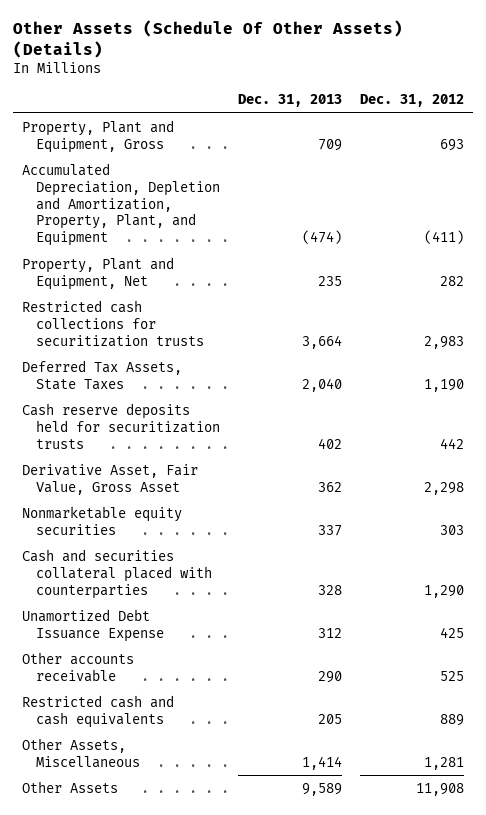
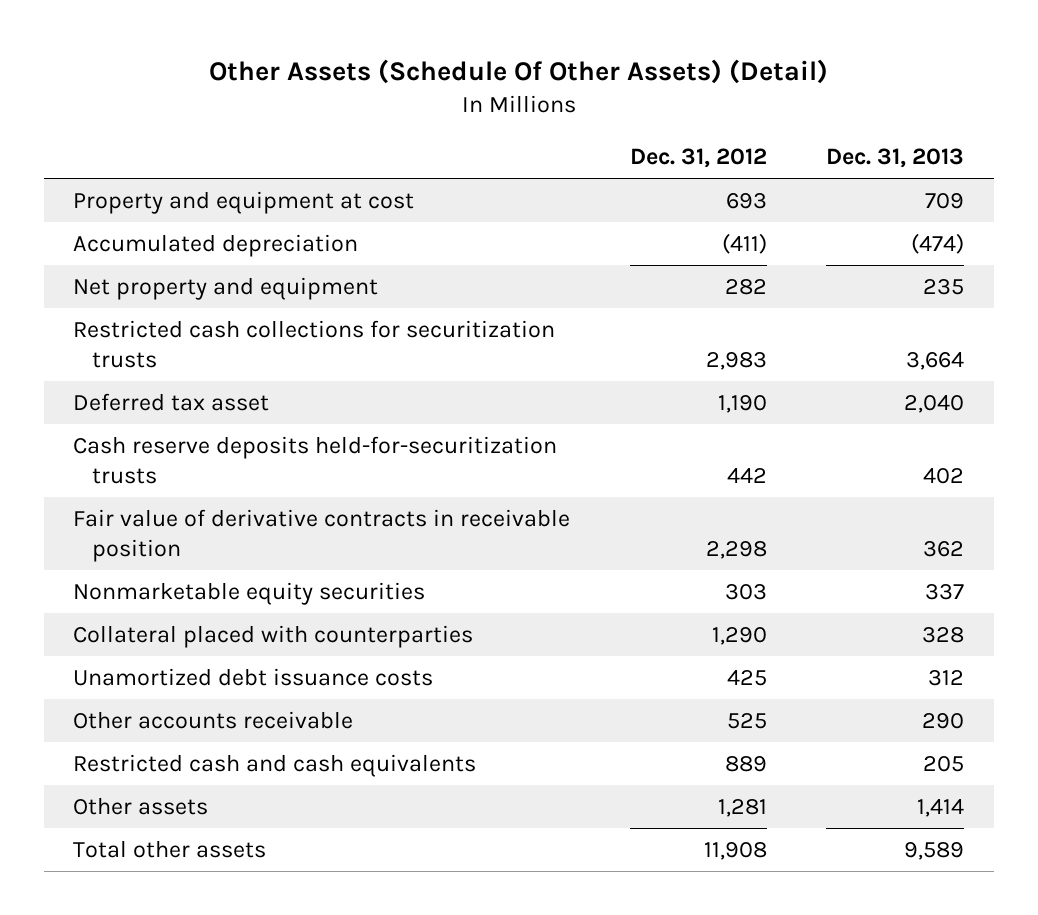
[13,19,404,58] Other Assets (Schedule Of Other Assets) (Details) -> [208,59,828,85] Other Assets (Schedule Of Other Assets) (Detail)
[22,120,175,153] Property, Plant and Equipment, Gross -> [73,190,415,214] Property and equipment at cost
[22,163,220,247] Accumulated Depreciation, Depletion and Amortization, Property, Plant, and Equipment -> [73,233,359,257] Accumulated depreciation
[22,257,175,290] Property, Plant and Equipment, Net -> [73,276,379,300] Net property and equipment
[22,360,183,390] Deferred Tax Assets, State Taxes -> [73,392,270,411] Deferred tax asset
[22,403,220,449] Cash reserve deposits held for securitization trusts -> [73,435,558,484] Cash reserve deposits held-for-securitization trusts
[22,464,199,495] Derivative Asset, Fair Value, Gross Asset -> [73,508,571,562] Fair value of derivative contracts in receivable position
[22,549,212,599] Cash and securities collateral placed with counterparties -> [73,624,474,648] Collateral placed with counterparties
[22,609,164,642] Unamortized Debt Issuance Expense -> [73,667,434,686] Unamortized debt issuance costs
[22,738,140,768] Other Assets, Miscellaneous -> [73,796,209,815] Other assets
[22,781,119,794] Other Assets -> [73,839,267,858] Total other assets

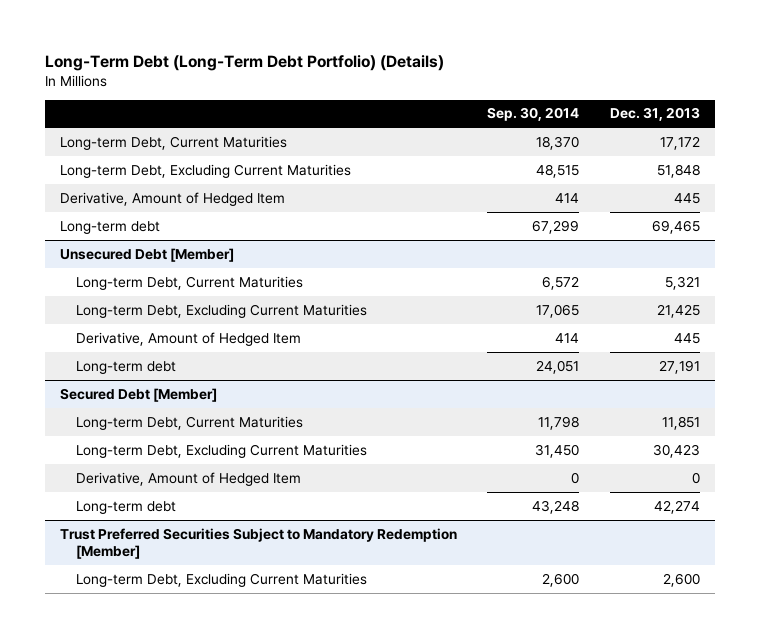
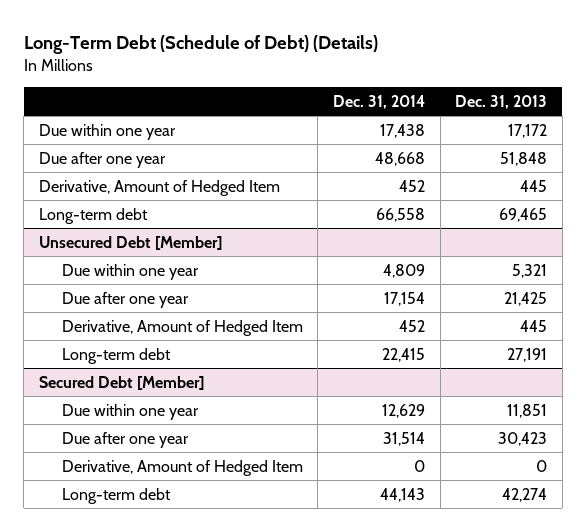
[44,54,444,71] Long-Term Debt (Long-Term Debt Portfolio) (Details) -> [23,34,378,54] Long-Term Debt (Schedule of Debt) (Details)
[487,107,580,122] Sep. 30, 2014 -> none
none -> [332,94,425,109] Dec. 31, 2014
[59,135,287,150] Long-term Debt, Current Maturities -> [38,123,176,140] Due within one year
[59,163,351,178] Long-term Debt, Excluding Current Maturities -> [38,151,166,168] Due after one year
[75,275,303,290] Long-term Debt, Current Maturities -> [61,263,199,280] Due within one year
[75,303,367,318] Long-term Debt, Excluding Current Maturities -> [61,291,189,308] Due after one year
[75,415,303,430] Long-term Debt, Current Maturities -> [61,403,199,420] Due within one year
[75,443,367,458] Long-term Debt, Excluding Current Maturities -> [61,431,189,448] Due after one year
[59,527,457,560] Trust Preferred Securities Subject to Mandatory Redemption [Member] -> none
[75,572,367,587] Long-term Debt, Excluding Current Maturities -> none

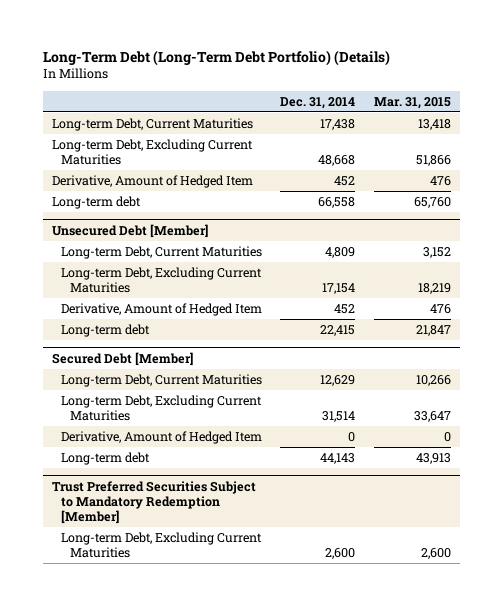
[23,34,378,54] Long-Term Debt (Schedule of Debt) (Details) -> [42,49,390,66] Long-Term Debt (Long-Term Debt Portfolio) (Details)
[455,94,548,109] Dec. 31, 2013 -> none
none -> [373,96,451,109] Mar. 31, 2015
[38,123,176,140] Due within one year -> [51,118,253,132] Long-term Debt, Current Maturities
[38,151,166,168] Due after one year -> [51,139,253,166] Long-term Debt, Excluding Current Maturities
[61,263,199,280] Due within one year -> [60,246,262,260] Long-term Debt, Current Maturities
[61,291,189,308] Due after one year -> [60,267,262,294] Long-term Debt, Excluding Current Maturities
[61,403,199,420] Due within one year -> [60,374,262,388] Long-term Debt, Current Maturities
[61,431,189,448] Due after one year -> [60,395,262,422] Long-term Debt, Excluding Current Maturities
none -> [51,480,256,525] Trust Preferred Securities Subject to Mandatory Redemption [Member]
none -> [60,532,262,559] Long-term Debt, Excluding Current Maturities

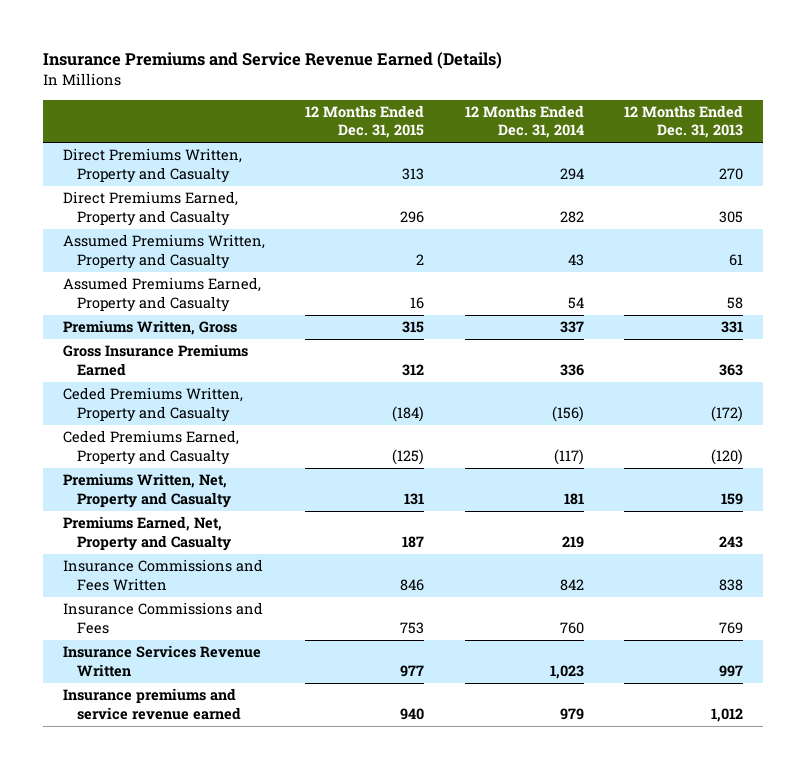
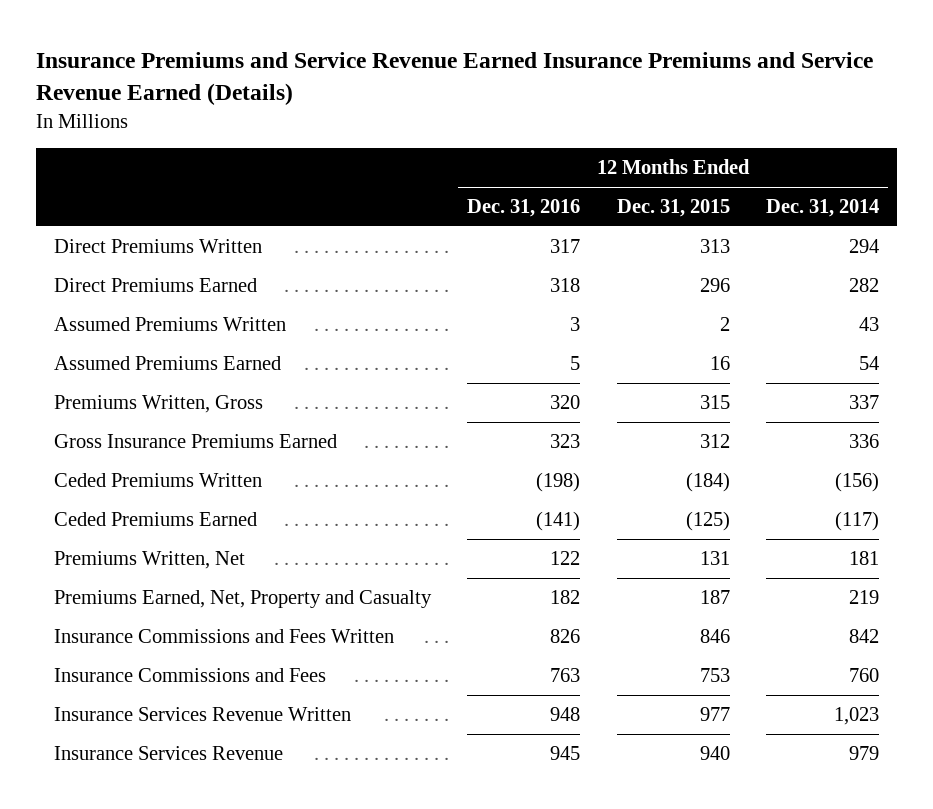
[42,52,502,70] Insurance Premiums and Service Revenue Earned (Details) -> [36,52,874,106] Insurance Premiums and Service Revenue Earned Insurance Premiums and Service Revenue Earned (Details)
[624,104,744,139] 12 Months Ended Dec. 31, 2013 -> none
none -> [467,199,581,218] Dec. 31, 2016
[62,148,242,183] Direct Premiums Written, Property and Casualty -> [54,238,263,253] Direct Premiums Written
[62,191,238,226] Direct Premiums Earned, Property and Casualty -> [54,277,258,292] Direct Premiums Earned
[62,234,265,269] Assumed Premiums Written, Property and Casualty -> [54,316,287,331] Assumed Premiums Written
[62,277,261,312] Assumed Premiums Earned, Property and Casualty -> [54,355,282,370] Assumed Premiums Earned
[62,387,243,422] Ceded Premiums Written, Property and Casualty -> [54,472,263,487] Ceded Premiums Written
[62,430,239,465] Ceded Premiums Earned, Property and Casualty -> [54,511,258,526] Ceded Premiums Earned
[62,473,232,508] Premiums Written, Net, Property and Casualty -> [54,550,246,569] Premiums Written, Net
[62,688,242,720] Insurance premiums and service revenue earned -> [54,745,284,760] Insurance Services Revenue

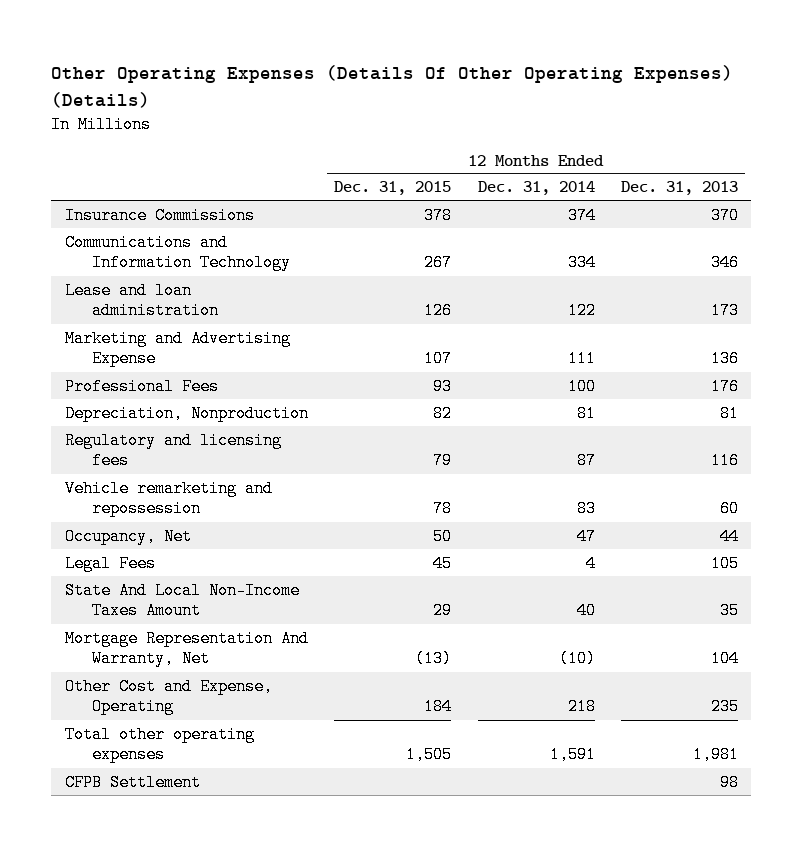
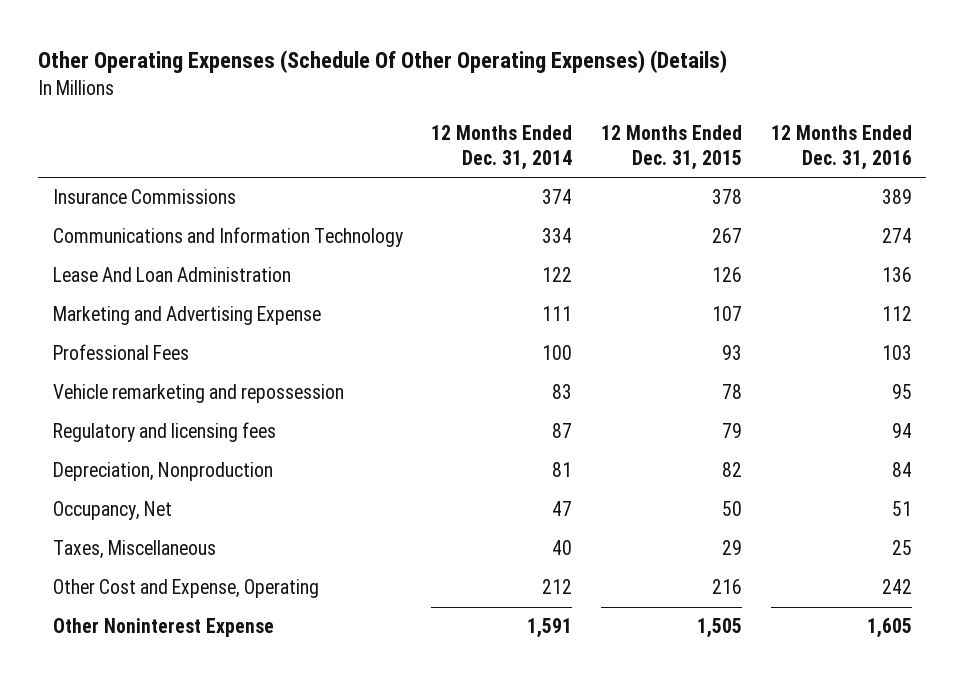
[51,64,734,108] Other Operating Expenses (Details Of Other Operating Expenses) (Details) -> [38,50,728,74] Other Operating Expenses (Schedule Of Other Operating Expenses) (Details)
[621,181,739,196] Dec. 31, 2013 -> none
none -> [770,125,912,170] 12 Months Ended Dec. 31, 2016
[64,281,219,320] Lease and loan administration -> [52,267,291,283] Lease And Loan Administration
[64,431,282,470] Regulatory and licensing fees -> [52,422,276,443] Regulatory and licensing fees
[64,404,309,422] Depreciation, Nonproduction -> [52,462,273,482] Depreciation, Nonproduction
[64,554,156,572] Legal Fees -> none
[64,629,309,668] Mortgage Representation And Warranty, Net -> none
[64,773,201,791] CFPB Settlement -> none
[64,581,300,620] State And Local Non-Income Taxes Amount -> [52,540,216,560] Taxes, Miscellaneous
[424,698,453,716] 184 -> [712,579,743,595] 216
[567,698,596,716] 218 -> [542,579,573,595] 212
[64,725,255,764] Total other operating expenses -> [52,618,274,638] Other Noninterest Expense

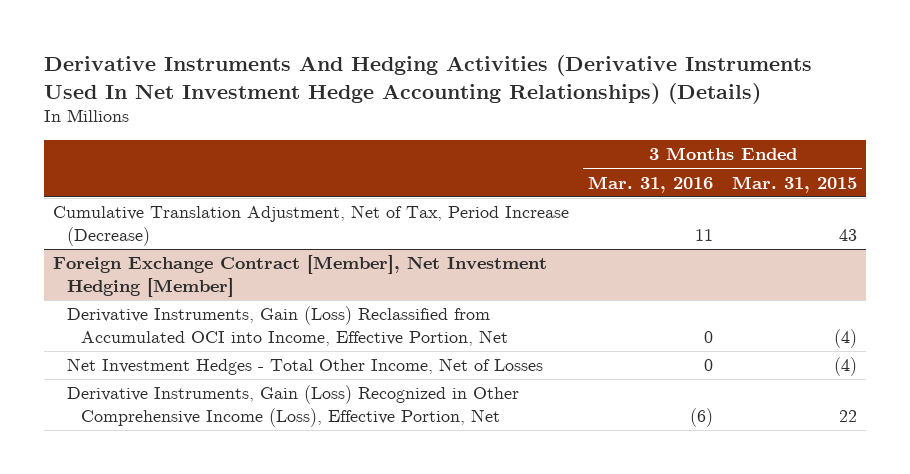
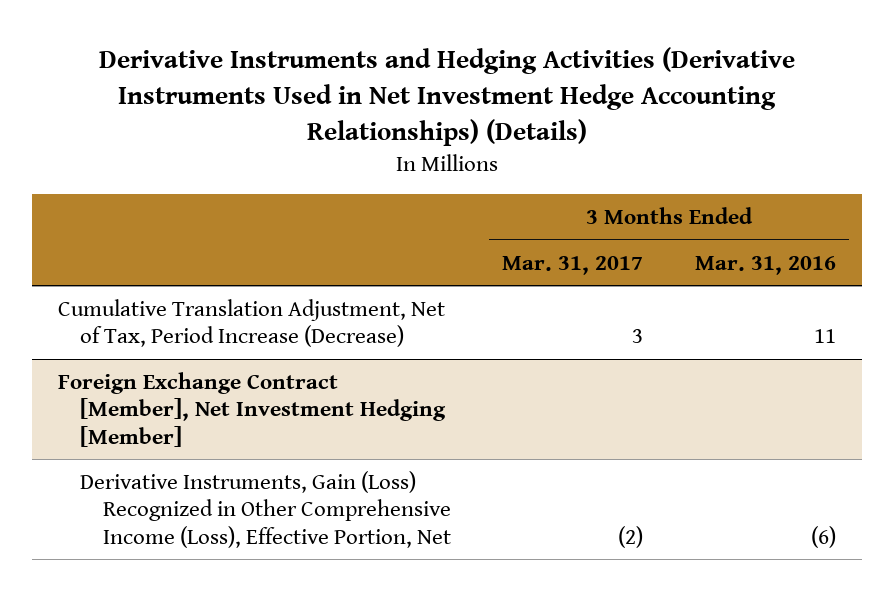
[43,55,812,104] Derivative Instruments And Hedging Activities (Derivative Instruments Used In Net Investment Hedge Accounting Relationships) (Details) -> [98,47,795,146] Derivative Instruments and Hedging Activities (Derivative Instruments Used in Net Investment Hedge Accounting Relationships) (Details)
[732,175,858,193] Mar. 31, 2015 -> none
none -> [502,255,644,275] Mar. 31, 2017
[67,306,509,346] Derivative Instruments, Gain (Loss) Reclassified from Accumulated OCI into Income, Effective Portion, Net -> none
[67,358,544,376] Net Investment Hedges - Total Other Income, Net of Losses -> none

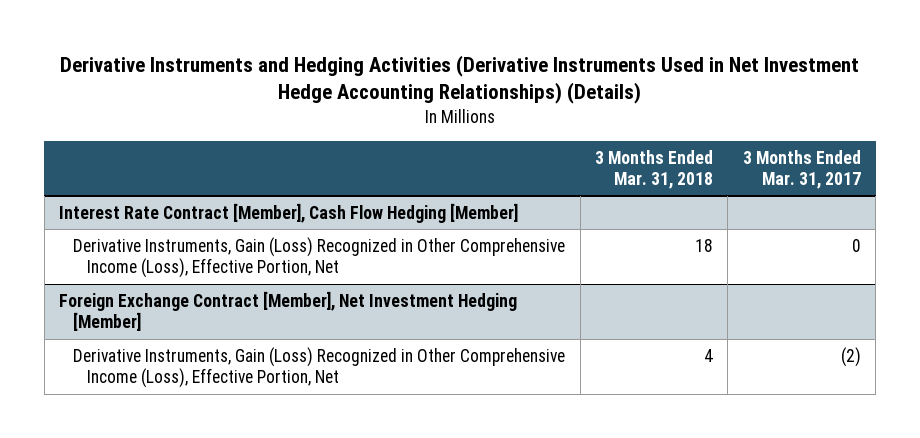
[694,255,836,275] Mar. 31, 2016 -> none
none -> [594,149,713,190] 3 Months Ended Mar. 31, 2018
[57,298,445,348] Cumulative Translation Adjustment, Net of Tax, Period Increase (Decrease) -> none
none -> [59,202,519,223] Interest Rate Contract [Member], Cash Flow Hedging [Member]
none -> [73,236,566,279] Derivative Instruments, Gain (Loss) Recognized in Other Comprehensive Income (Loss), Effective Portion, Net

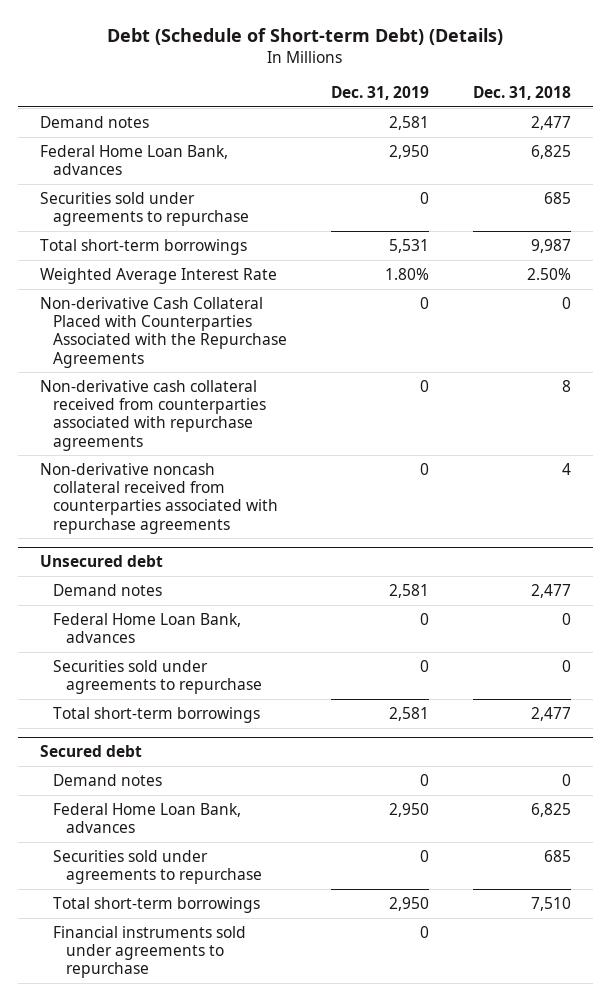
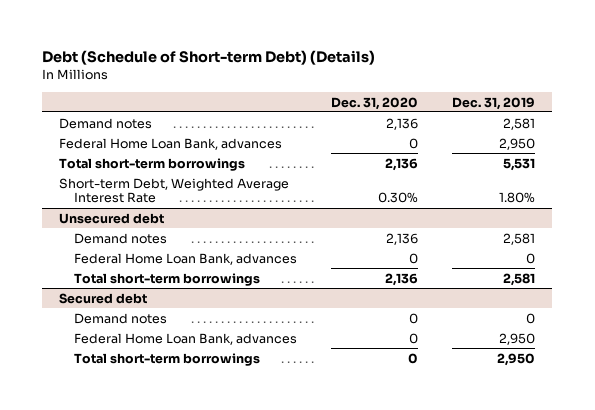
[472,86,571,101] Dec. 31, 2018 -> none
none -> [331,96,419,110] Dec. 31, 2020
[39,191,250,227] Securities sold under agreements to repurchase -> none
[39,296,288,368] Non-derivative Cash Collateral Placed with Counterparties Associated with the Repurchase Agreements -> none
[39,379,267,451] Non-derivative cash collateral received from counterparties associated with repurchase agreements -> none
[39,462,279,534] Non-derivative noncash collateral received from counterparties associated with repurchase agreements -> none
[39,267,277,284] Weighted Average Interest Rate -> [59,177,290,204] Short-term Debt, Weighted Average Interest Rate
[53,659,263,695] Securities sold under agreements to repurchase -> none
[53,849,263,885] Securities sold under agreements to repurchase -> none
[53,925,247,979] Financial instruments sold under agreements to repurchase -> none

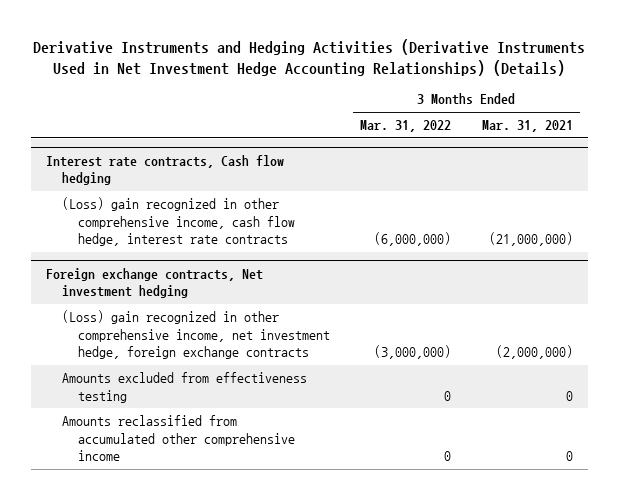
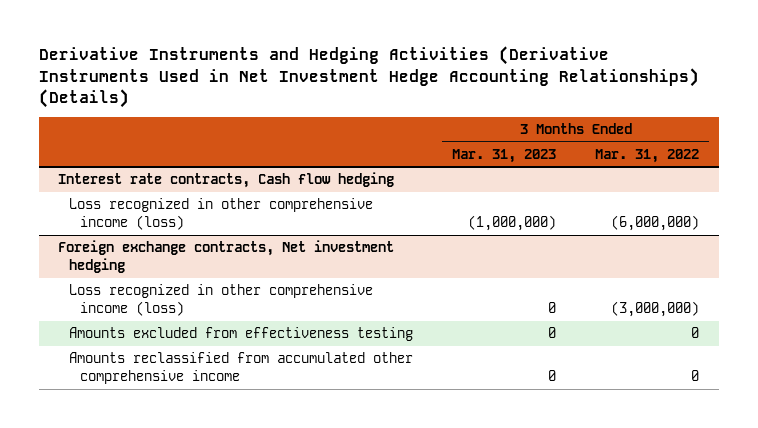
[481,120,573,133] Mar. 31, 2021 -> none
none -> [452,148,557,163] Mar. 31, 2023
[62,197,296,247] (Loss) gain recognized in other comprehensive income, cash flow hedge, interest rate contracts -> [68,198,373,231] Loss recognized in other comprehensive income (loss)
[62,310,331,360] (Loss) gain recognized in other comprehensive income, net investment hedge, foreign exchange contracts -> [68,284,373,317] Loss recognized in other comprehensive income (loss)

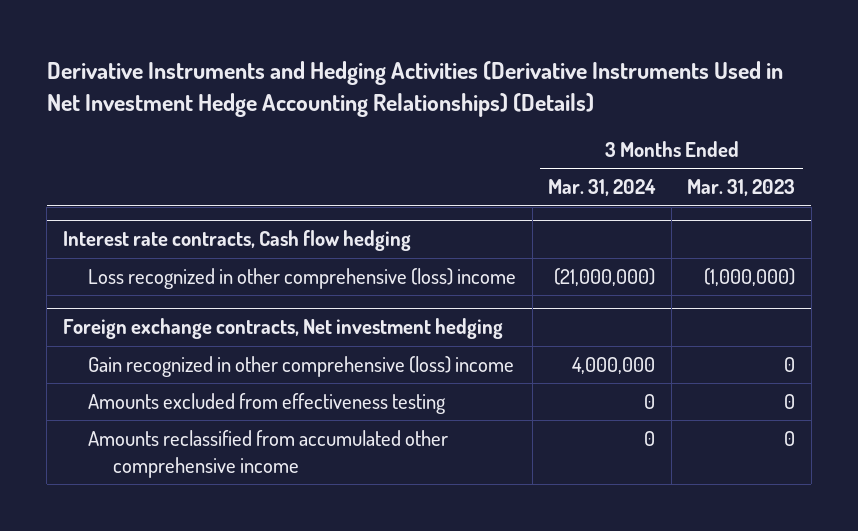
[595,148,700,163] Mar. 31, 2022 -> none
none -> [548,179,657,197] Mar. 31, 2024
[68,198,373,231] Loss recognized in other comprehensive income (loss) -> [88,268,517,290] Loss recognized in other comprehensive (loss) income
[68,284,373,317] Loss recognized in other comprehensive income (loss) -> [88,356,515,378] Gain recognized in other comprehensive (loss) income

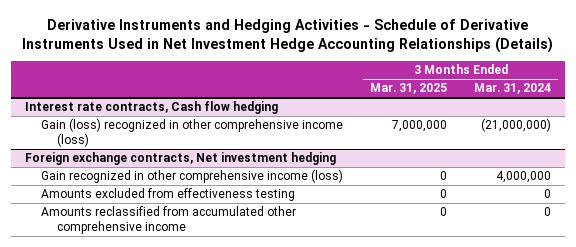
[46,60,783,117] Derivative Instruments and Hedging Activities (Derivative Instruments Used in Net Investment Hedge Accounting Relationships) (Details) -> [22,18,554,53] Derivative Instruments and Hedging Activities - Schedule of Derivative Instruments Used in Net Investment Hedge Accounting Relationships (Details)
[687,179,796,197] Mar. 31, 2023 -> none
none -> [370,83,448,95] Mar. 31, 2025
[88,268,517,290] Loss recognized in other comprehensive (loss) income -> [40,118,343,148] Gain (loss) recognized in other comprehensive income (loss)
[88,356,515,378] Gain recognized in other comprehensive (loss) income -> [40,169,343,184] Gain recognized in other comprehensive income (loss)

